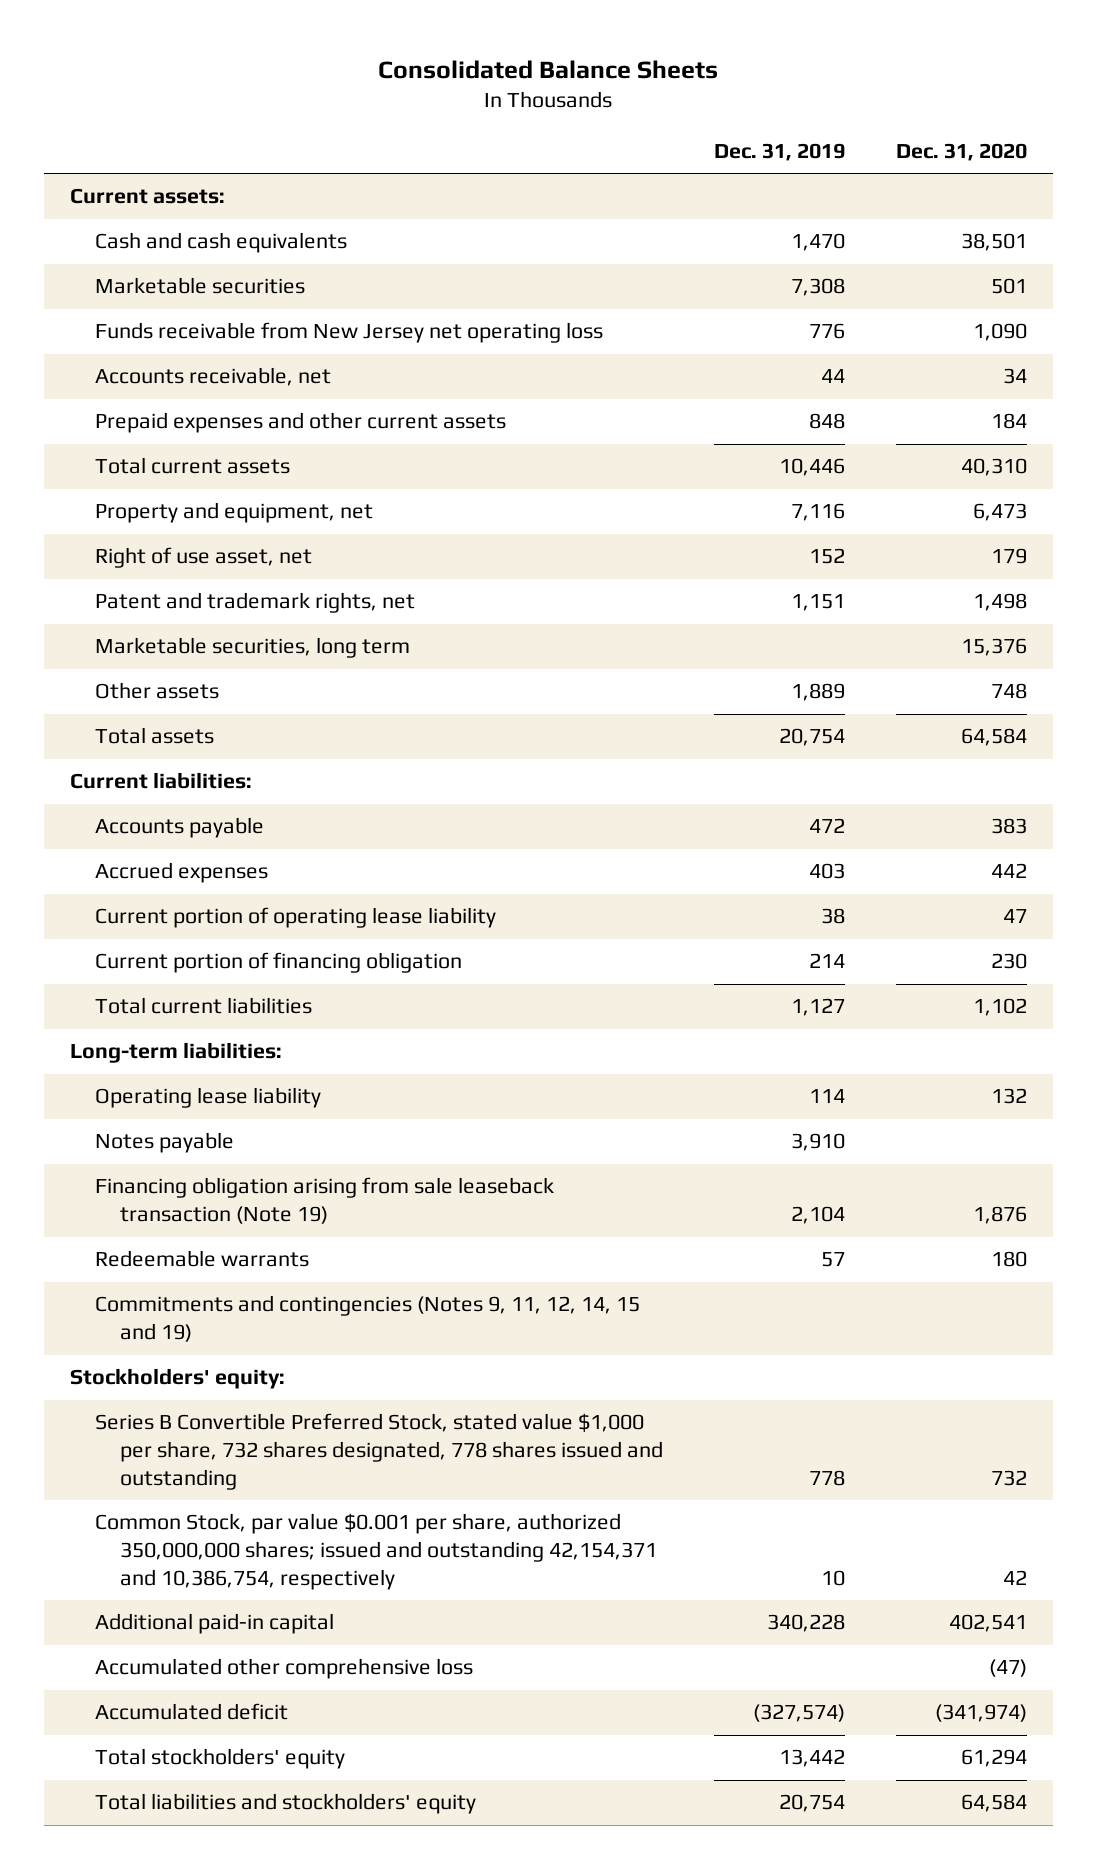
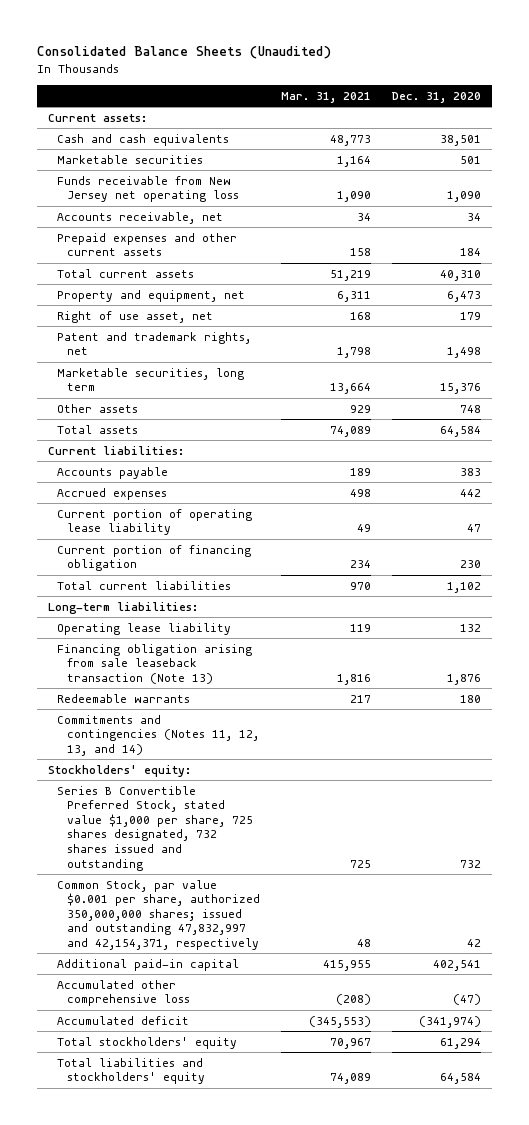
[378,59,719,79] Consolidated Balance Sheets -> [37,46,332,60] Consolidated Balance Sheets (Unaudited)
[713,142,845,161] Dec. 31, 2019 -> none
none -> [281,91,372,103] Mar. 31, 2021
[94,1132,234,1154] Notes payable -> none
[94,1177,554,1225] Financing obligation arising from sale leaseback transaction (Note 19) -> [57,643,253,684] Financing obligation arising from sale leaseback transaction (Note 13)
[94,1295,640,1343] Commitments and contingencies (Notes 9, 11, 12, 14, 15 and 19) -> [57,714,259,756] Commitments and contingencies (Notes 11, 12, 13, and 14)
[94,1413,663,1490] Series B Convertible Preferred Stock, stated value $1,000 per share, 732 shares designated, 778 shares issued and outstanding -> [57,785,253,871] Series B Convertible Preferred Stock, stated value $1,000 per share, 725 shares designated, 732 shares issued and outstanding
[94,1513,657,1590] Common Stock, par value $0.001 per share, authorized 350,000,000 shares; issued and outstanding 42,154,371 and 10,386,754, respectively -> [57,879,260,950] Common Stock, par value $0.001 per share, authorized 350,000,000 shares; issued and outstanding 47,832,997 and 42,154,371, respectively

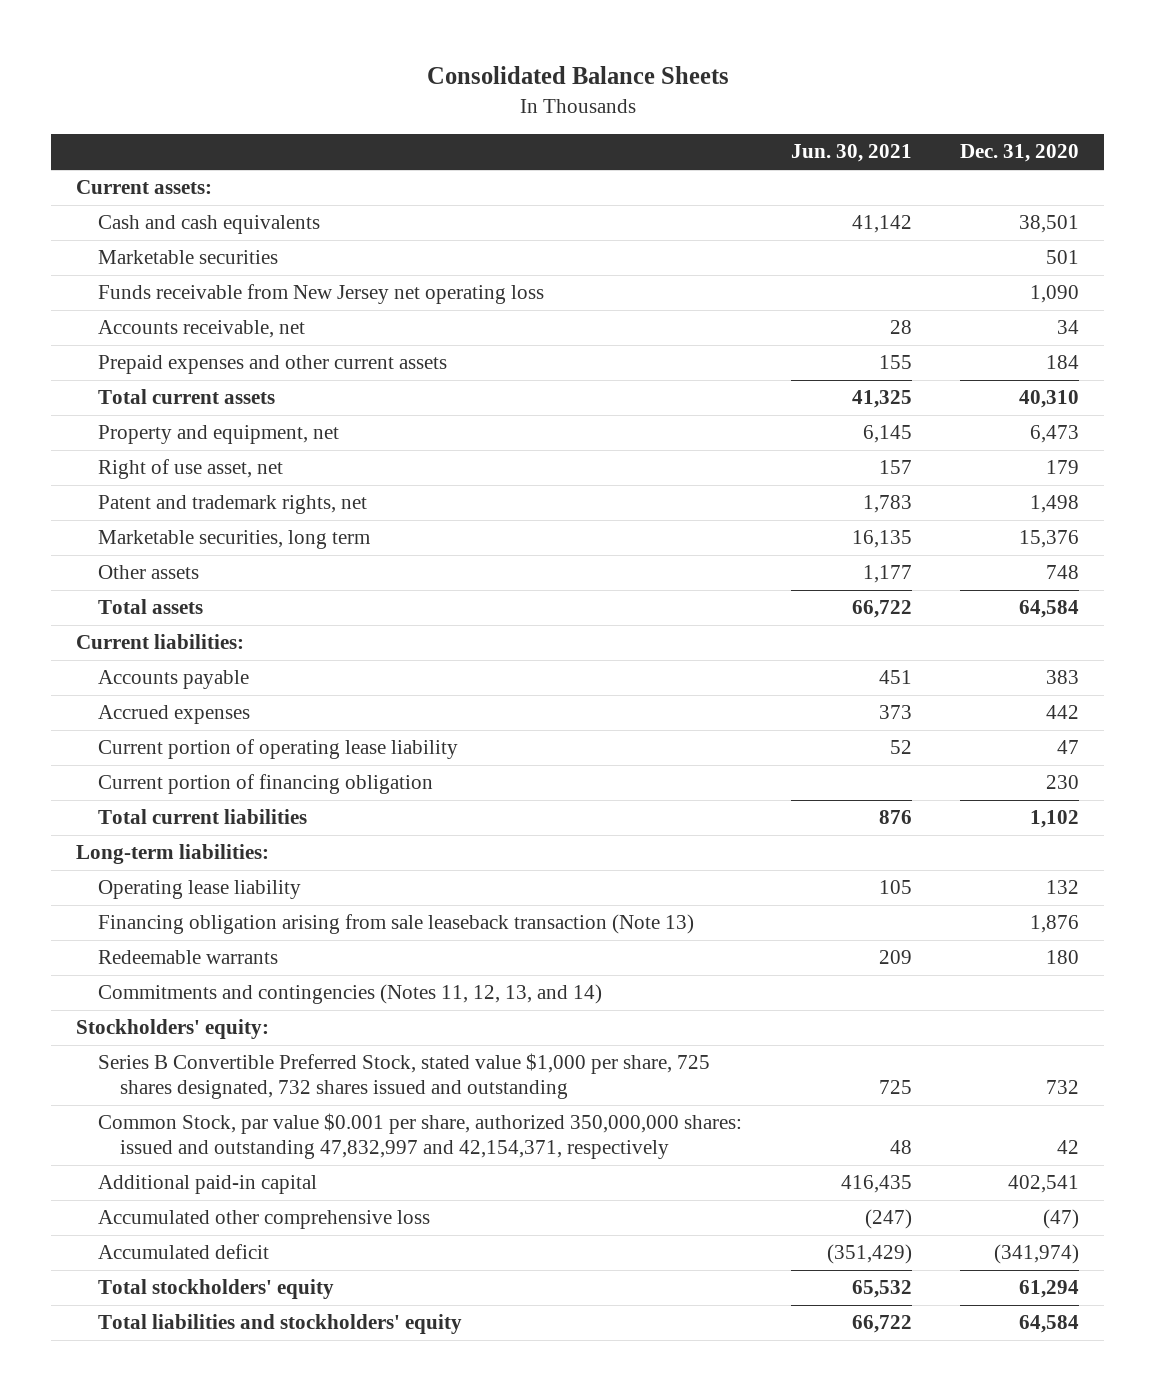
[37,46,332,60] Consolidated Balance Sheets (Unaudited) -> [426,66,729,85] Consolidated Balance Sheets
[281,91,372,103] Mar. 31, 2021 -> none
none -> [790,144,912,163] Jun. 30, 2021
[57,879,260,950] Common Stock, par value $0.001 per share, authorized 350,000,000 shares; issued and outstanding 47,832,997 and 42,154,371, respectively -> [97,1113,742,1160] Common Stock, par value $0.001 per share, authorized 350,000,000 shares: issued and outstanding 47,832,997 and 42,154,371, respectively

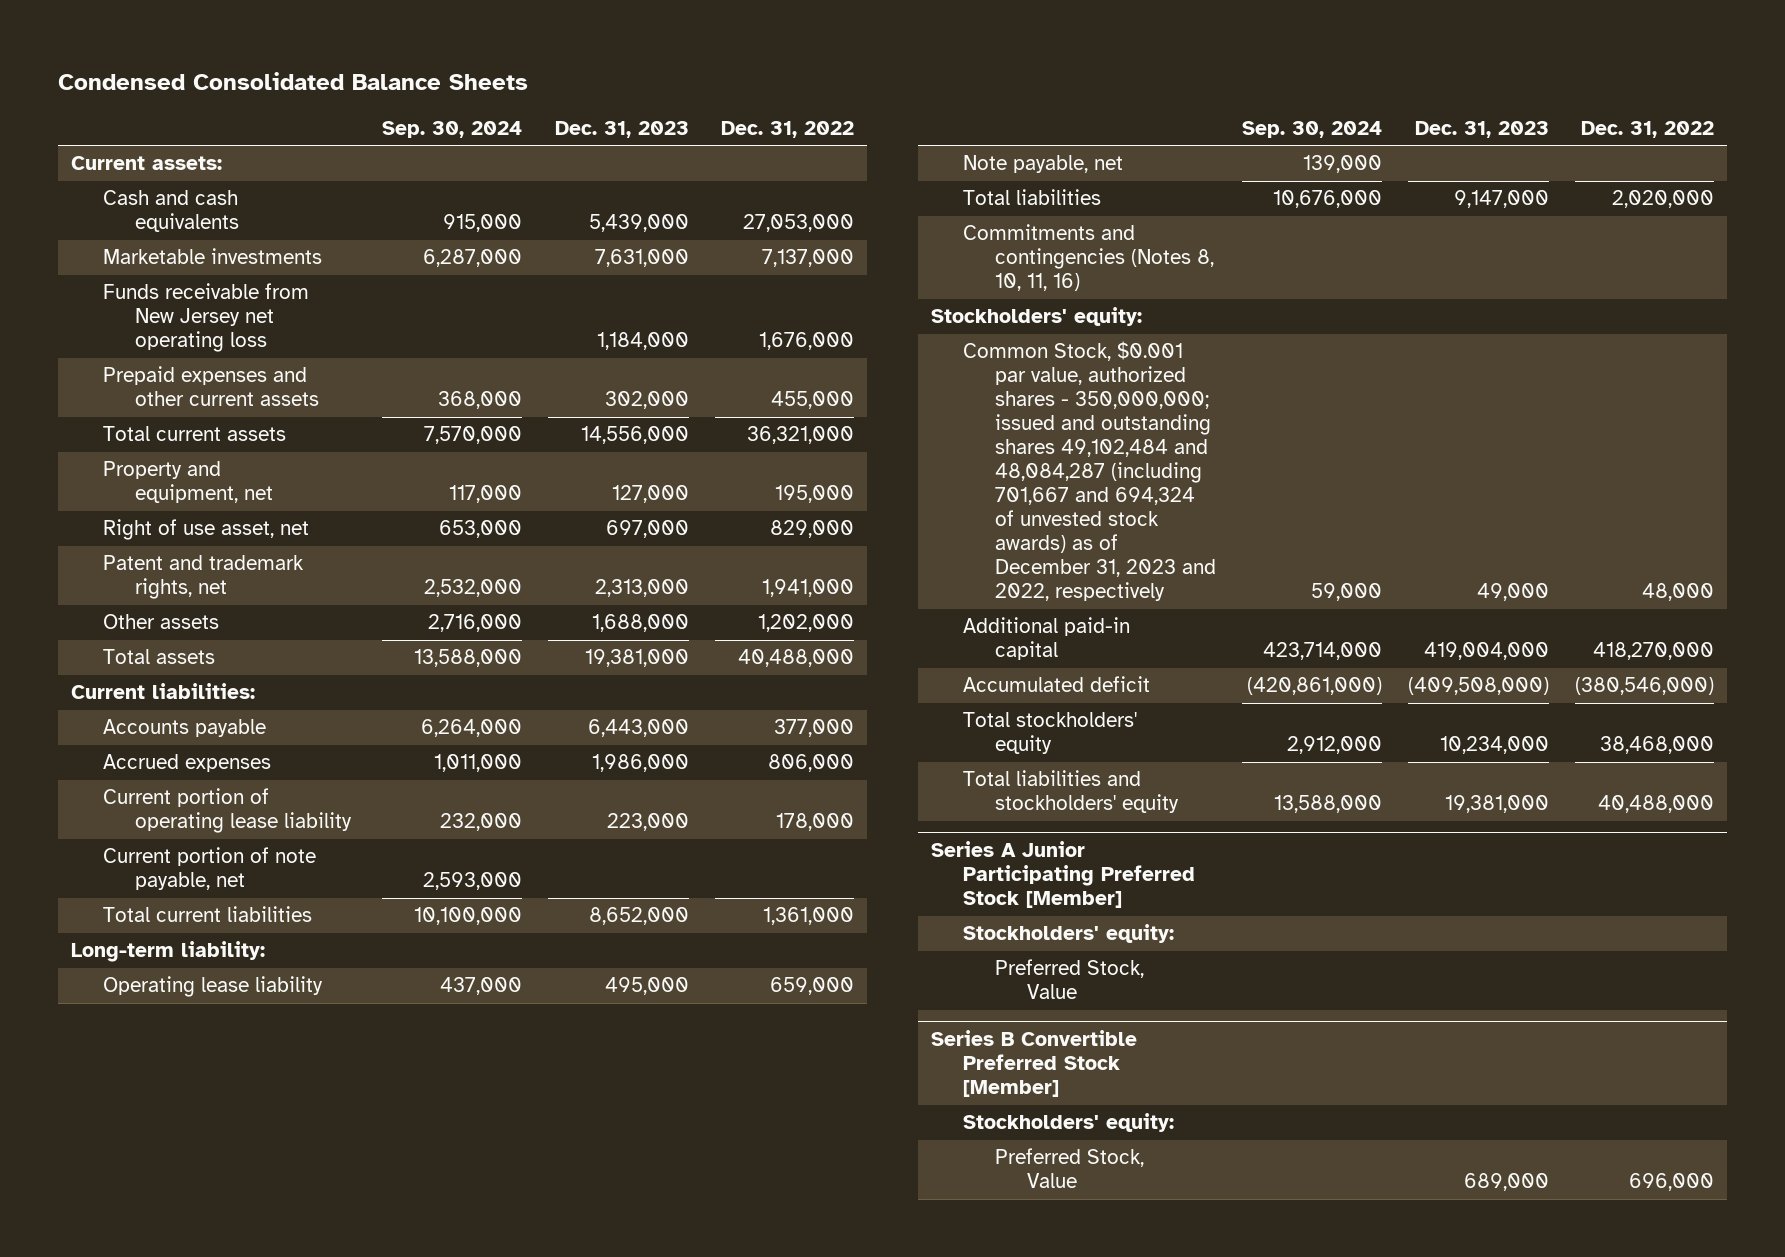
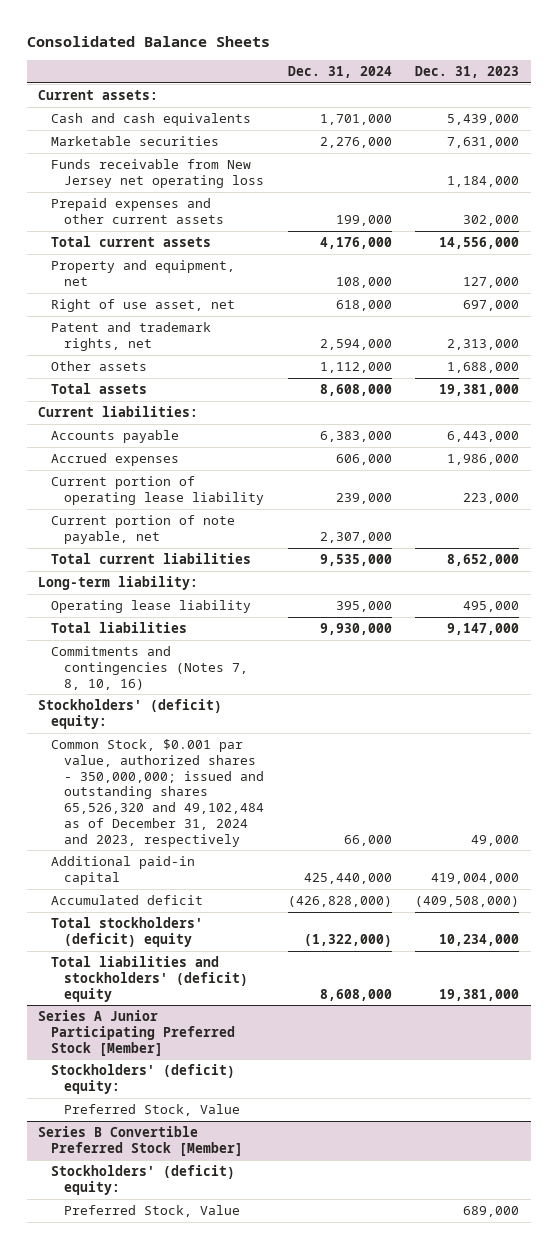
[58,71,529,90] Condensed Consolidated Balance Sheets -> [26,35,270,47] Consolidated Balance Sheets
[382,120,523,138] Sep. 30, 2024 -> none
[721,120,855,138] Dec. 31, 2022 -> none
none -> [287,65,392,78] Dec. 31, 2024
[103,248,323,265] Marketable investments -> [51,136,220,147] Marketable securities
[962,155,1123,174] Note payable, net -> none
[962,224,1214,292] Commitments and contingencies (Notes 8, 10, 11, 16) -> [51,646,248,690] Commitments and contingencies (Notes 7, 8, 10, 16)
[931,307,1143,327] Stockholders' equity: -> [38,699,223,729] Stockholders' (deficit) equity:
[962,341,1216,602] Common Stock, $0.001 par value, authorized shares - 350,000,000; issued and outstanding shares 49,102,484 and 48,084,287 (including 701,667 and 694,324 of unvested stock awards) as of December 31, 2023 and 2022, respectively -> [51,739,264,847] Common Stock, $0.001 par value, authorized shares - 350,000,000; issued and outstanding shares 65,526,320 and 49,102,484 as of December 31, 2024 and 2023, respectively
[962,712,1137,755] Total stockholders' equity -> [51,917,204,947] Total stockholders' (deficit) equity
[962,770,1179,814] Total liabilities and stockholders' equity -> [51,956,248,1002] Total liabilities and stockholders' (deficit) equity
[962,924,1174,944] Stockholders' equity: -> [51,1064,236,1094] Stockholders' (deficit) equity:
[962,1113,1174,1133] Stockholders' equity: -> [51,1165,236,1195] Stockholders' (deficit) equity:

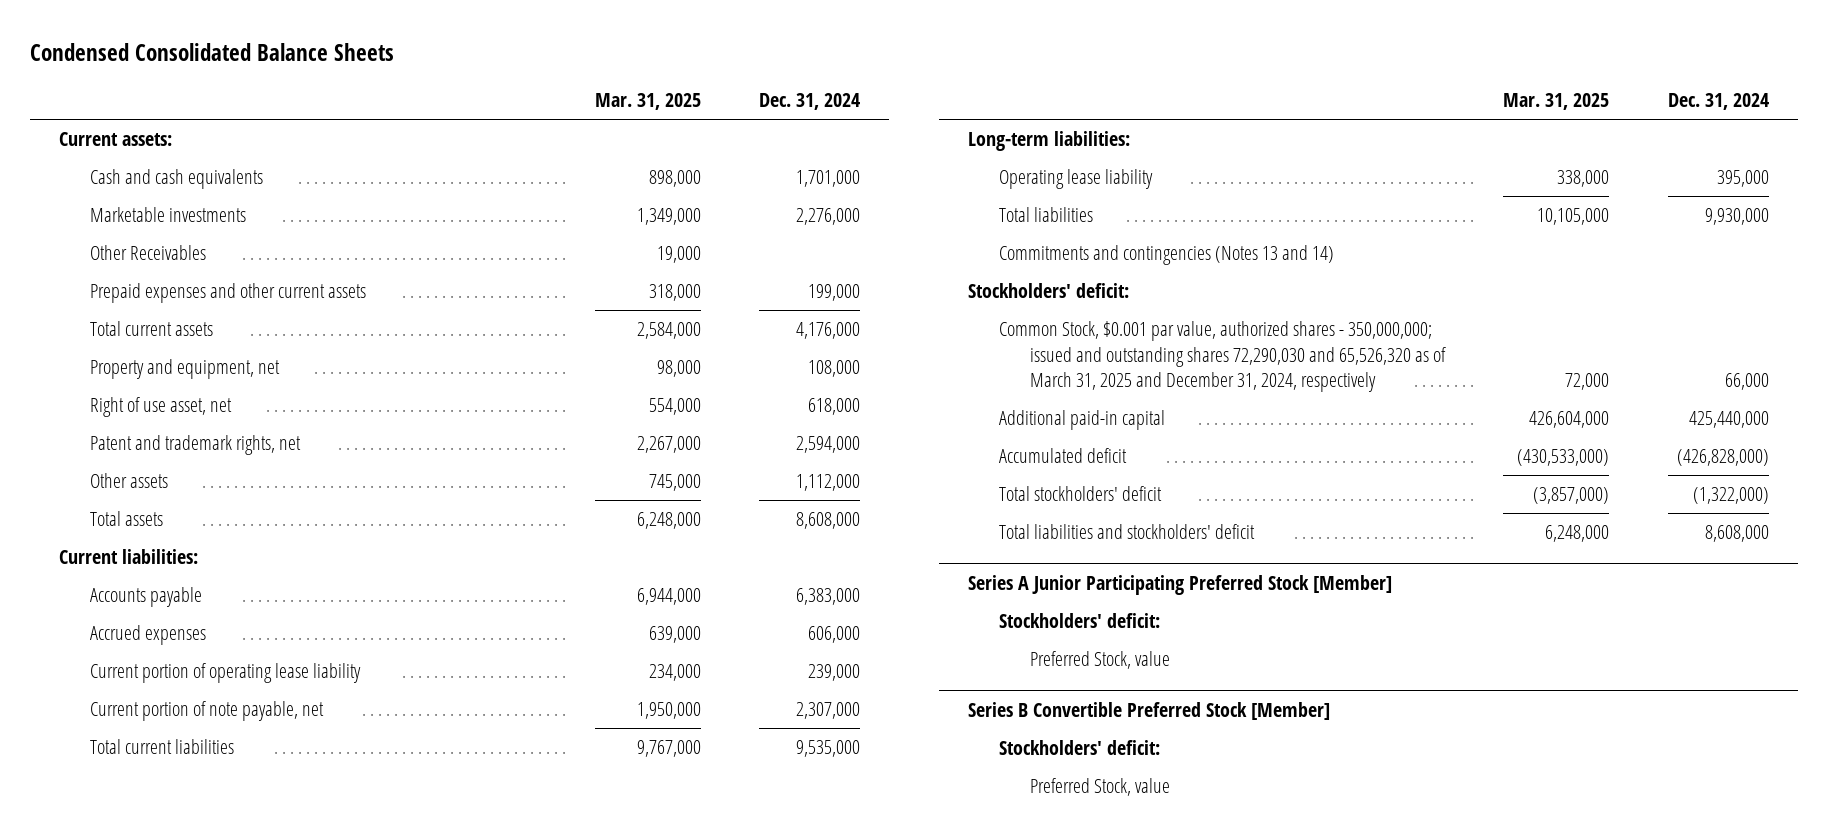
[26,35,270,47] Consolidated Balance Sheets -> [30,43,395,62] Condensed Consolidated Balance Sheets
[415,65,520,78] Dec. 31, 2023 -> none
none -> [594,93,701,111] Mar. 31, 2025
[51,159,264,188] Funds receivable from New Jersey net operating loss -> none
[51,136,220,147] Marketable securities -> [90,207,247,223] Marketable investments
none -> [90,245,207,261] Other Receivables
[38,576,199,591] Long-term liability: -> [967,131,1130,152] Long-term liabilities:
[51,646,248,690] Commitments and contingencies (Notes 7, 8, 10, 16) -> [999,245,1335,266] Commitments and contingencies (Notes 13 and 14)
[38,699,223,729] Stockholders' (deficit) equity: -> [967,283,1129,299] Stockholders' deficit:
[51,739,264,847] Common Stock, $0.001 par value, authorized shares - 350,000,000; issued and outstanding shares 65,526,320 and 49,102,484 as of December 31, 2024 and 2023, respectively -> [999,321,1447,393] Common Stock, $0.001 par value, authorized shares - 350,000,000; issued and outstanding shares 72,290,030 and 65,526,320 as of March 31, 2025 and December 31, 2024, respectively
[51,917,204,947] Total stockholders' (deficit) equity -> [999,486,1163,502] Total stockholders' deficit
[51,956,248,1002] Total liabilities and stockholders' (deficit) equity -> [999,524,1256,540] Total liabilities and stockholders' deficit
[51,1064,236,1094] Stockholders' (deficit) equity: -> [999,613,1161,629] Stockholders' deficit:
[63,1104,240,1117] Preferred Stock, Value -> [1030,651,1171,670] Preferred Stock, value
[51,1165,236,1195] Stockholders' (deficit) equity: -> [999,740,1161,756] Stockholders' deficit:
[63,1205,240,1218] Preferred Stock, Value -> [1030,778,1171,797] Preferred Stock, value

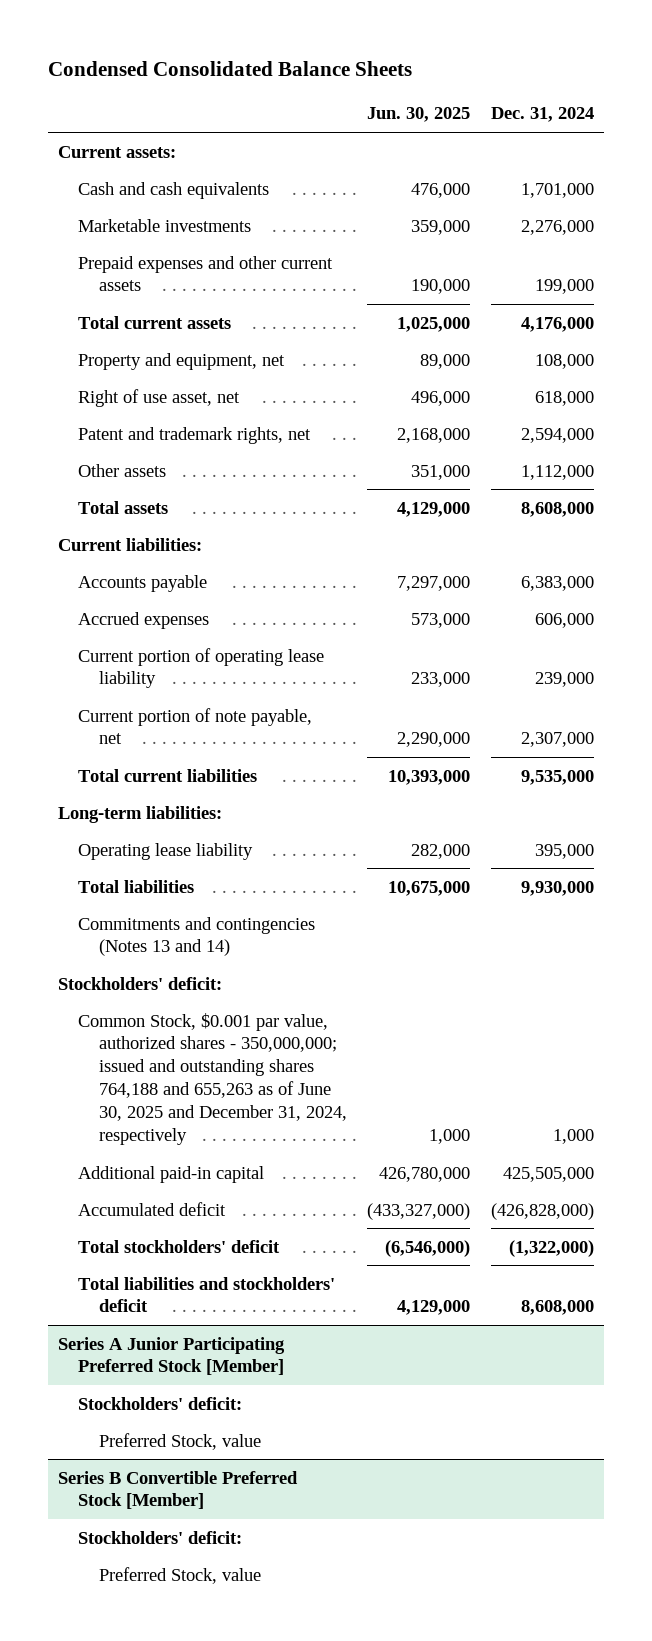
[594,93,701,111] Mar. 31, 2025 -> none
none -> [367,107,471,123] Jun. 30, 2025
[90,245,207,261] Other Receivables -> none
[999,321,1447,393] Common Stock, $0.001 par value, authorized shares - 350,000,000; issued and outstanding shares 72,290,030 and 65,526,320 as of March 31, 2025 and December 31, 2024, respectively -> [78,1012,347,1145] Common Stock, $0.001 par value, authorized shares - 350,000,000; issued and outstanding shares 764,188 and 655,263 as of June 30, 2025 and December 31, 2024, respectively
[1724,373,1769,391] 66,000 -> [552,1128,594,1144] 1,000
[1688,411,1769,429] 425,440,000 -> [502,1166,594,1182] 425,505,000

